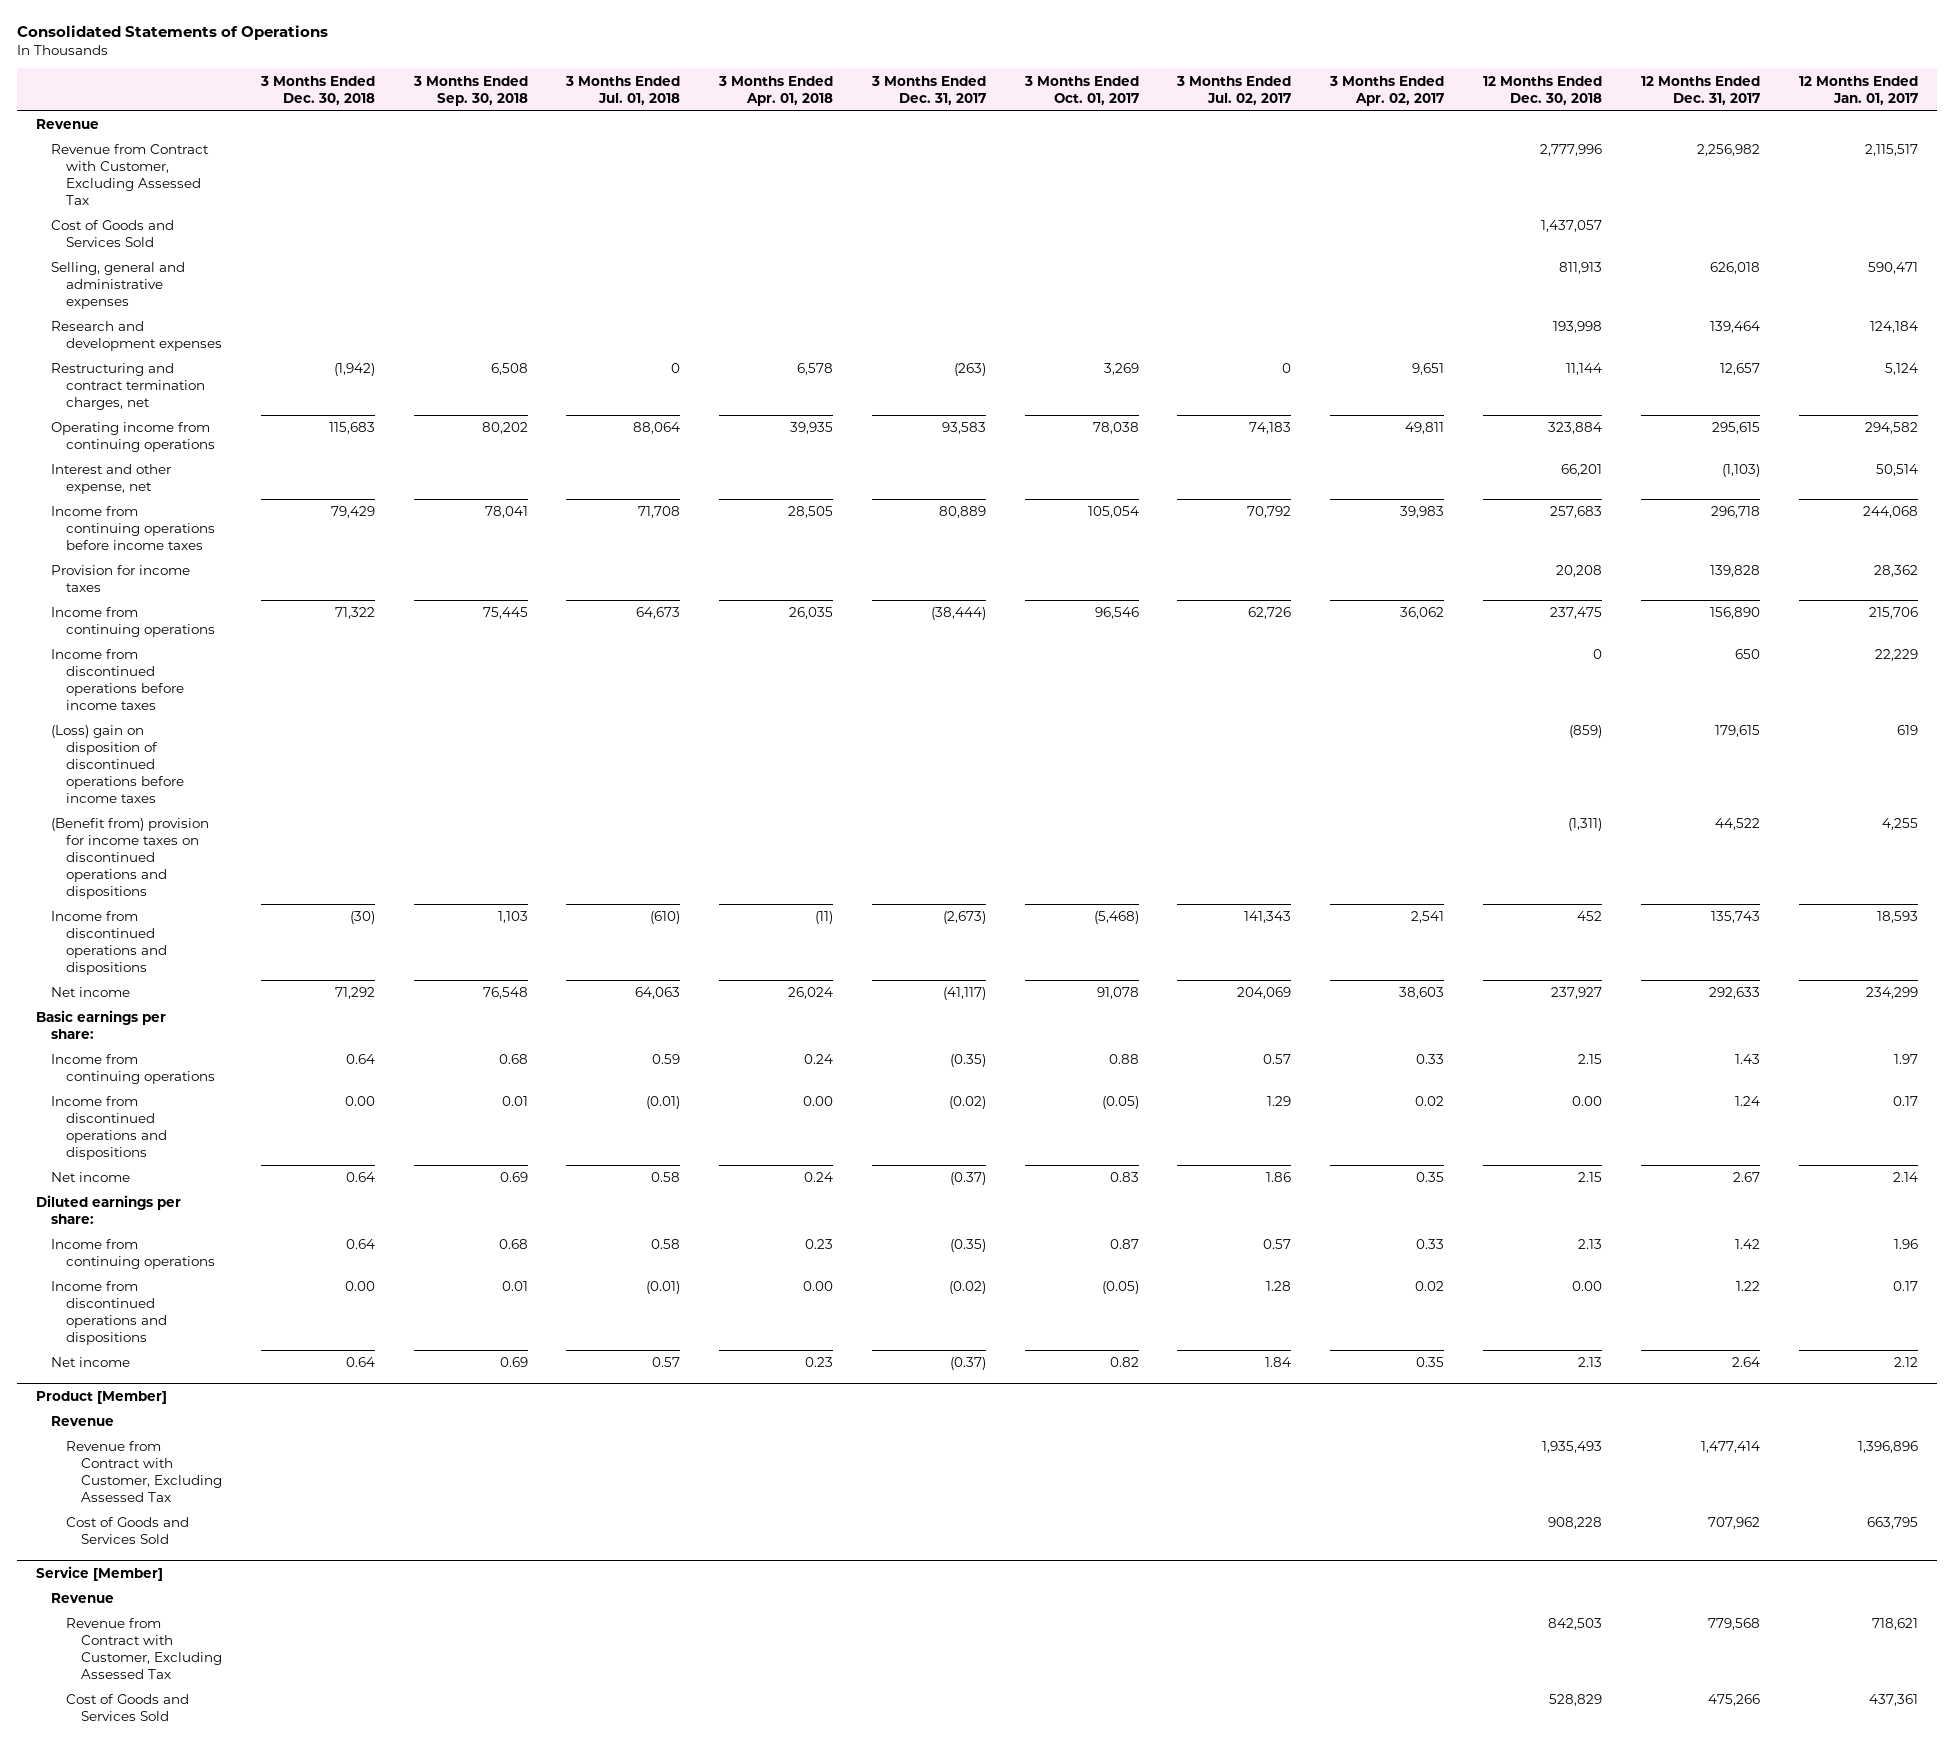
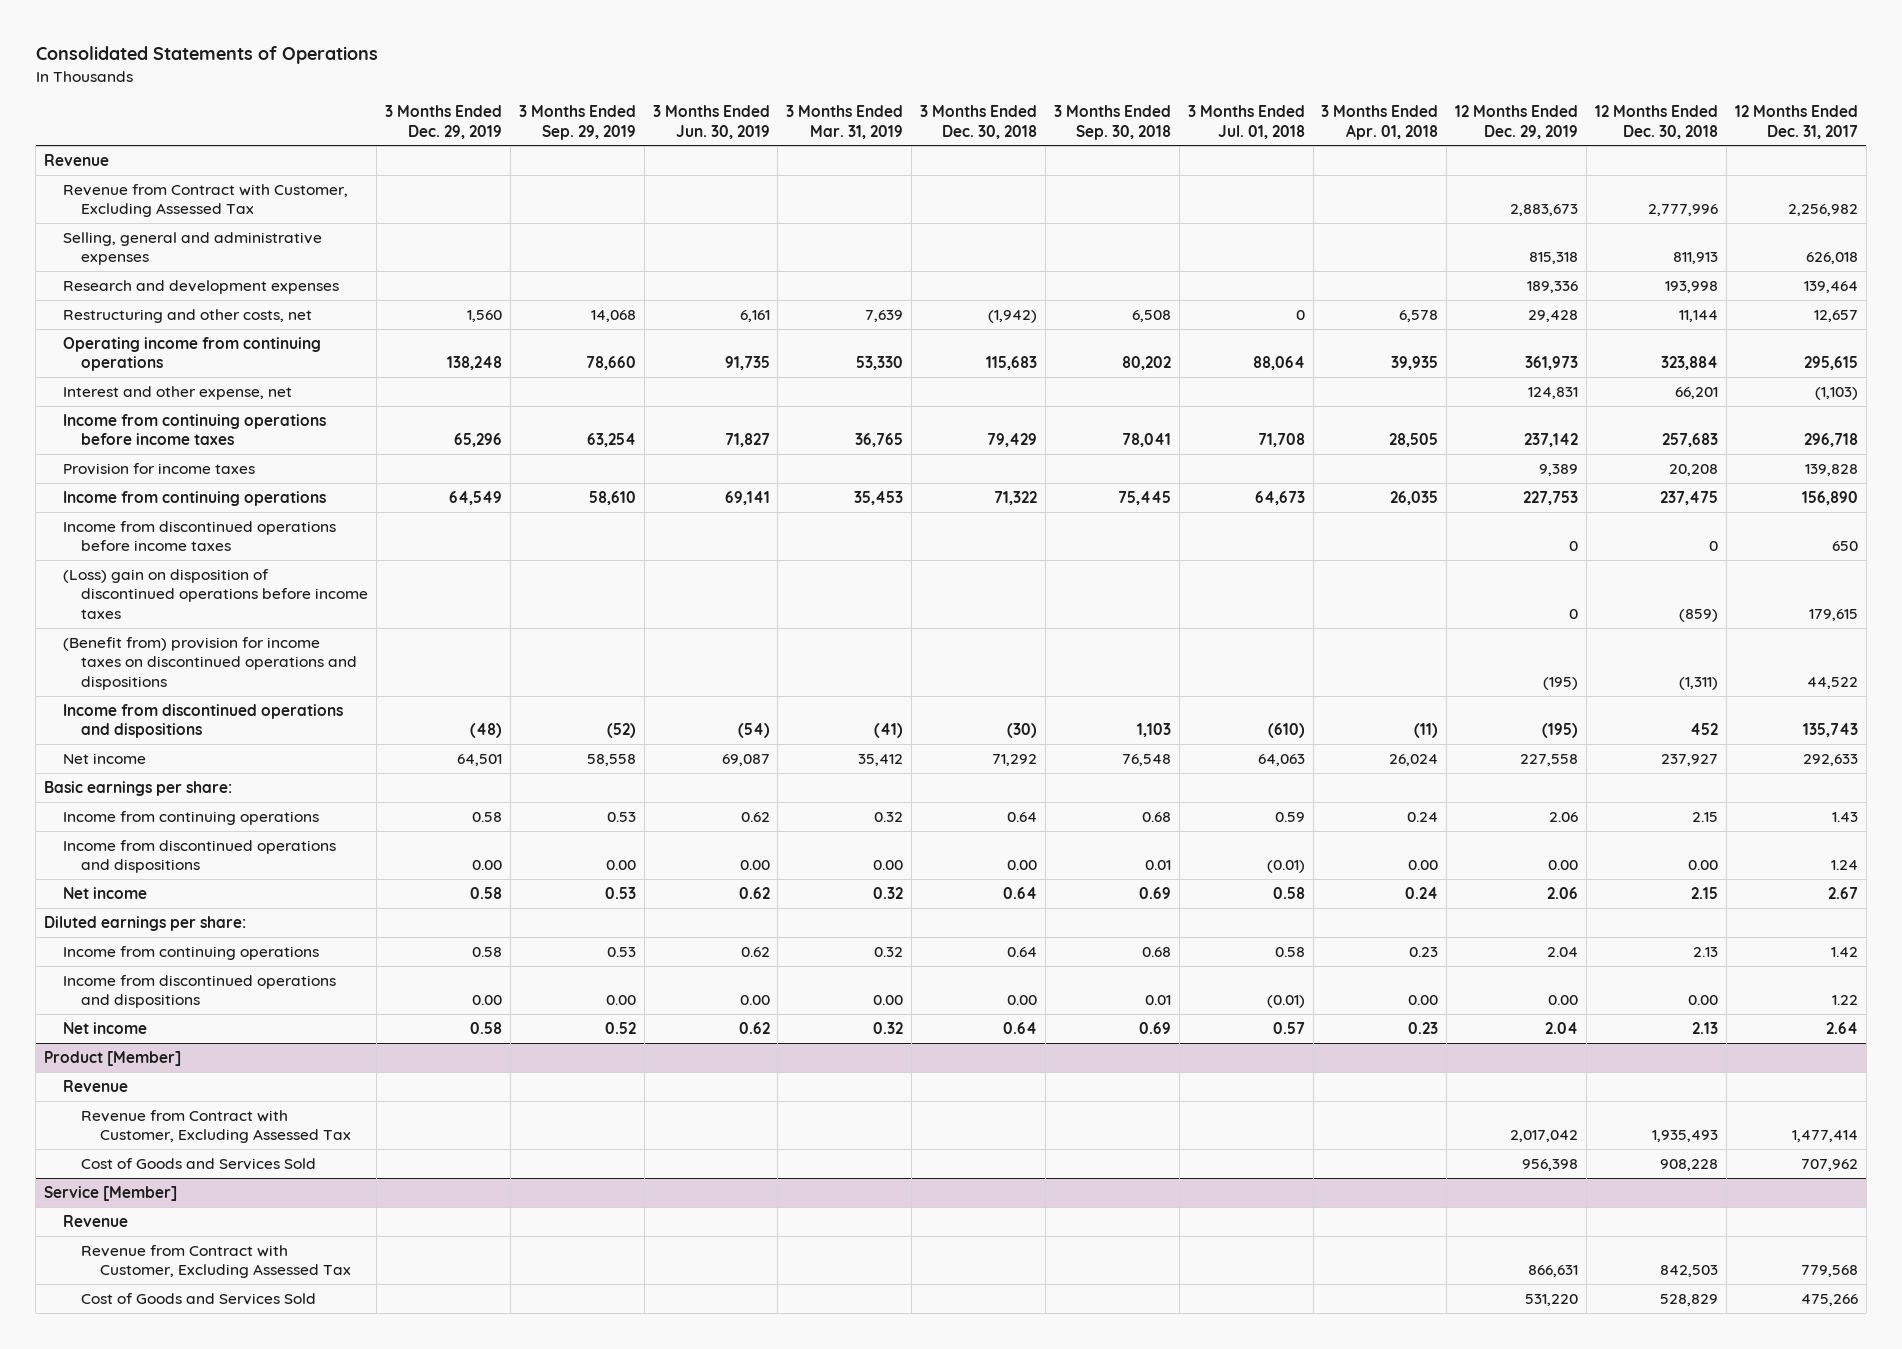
[870,75,986,105] 3 Months Ended Dec. 31, 2017 -> none
[1023,75,1139,105] 3 Months Ended Oct. 01, 2017 -> none
[1176,75,1292,105] 3 Months Ended Jul. 02, 2017 -> none
[1329,75,1445,106] 3 Months Ended Apr. 02, 2017 -> none
[1798,75,1918,105] 12 Months Ended Jan. 01, 2017 -> none
none -> [384,105,502,139] 3 Months Ended Dec. 29, 2019
none -> [518,105,636,140] 3 Months Ended Sep. 29, 2019
none -> [652,105,770,139] 3 Months Ended Jun. 30, 2019
none -> [786,105,904,139] 3 Months Ended Mar. 31, 2019
none -> [1455,105,1579,139] 12 Months Ended Dec. 29, 2019
[51,220,175,248] Cost of Goods and Services Sold -> none
[51,363,205,411] Restructuring and contract termination charges, net -> [62,308,312,323] Restructuring and other costs, net

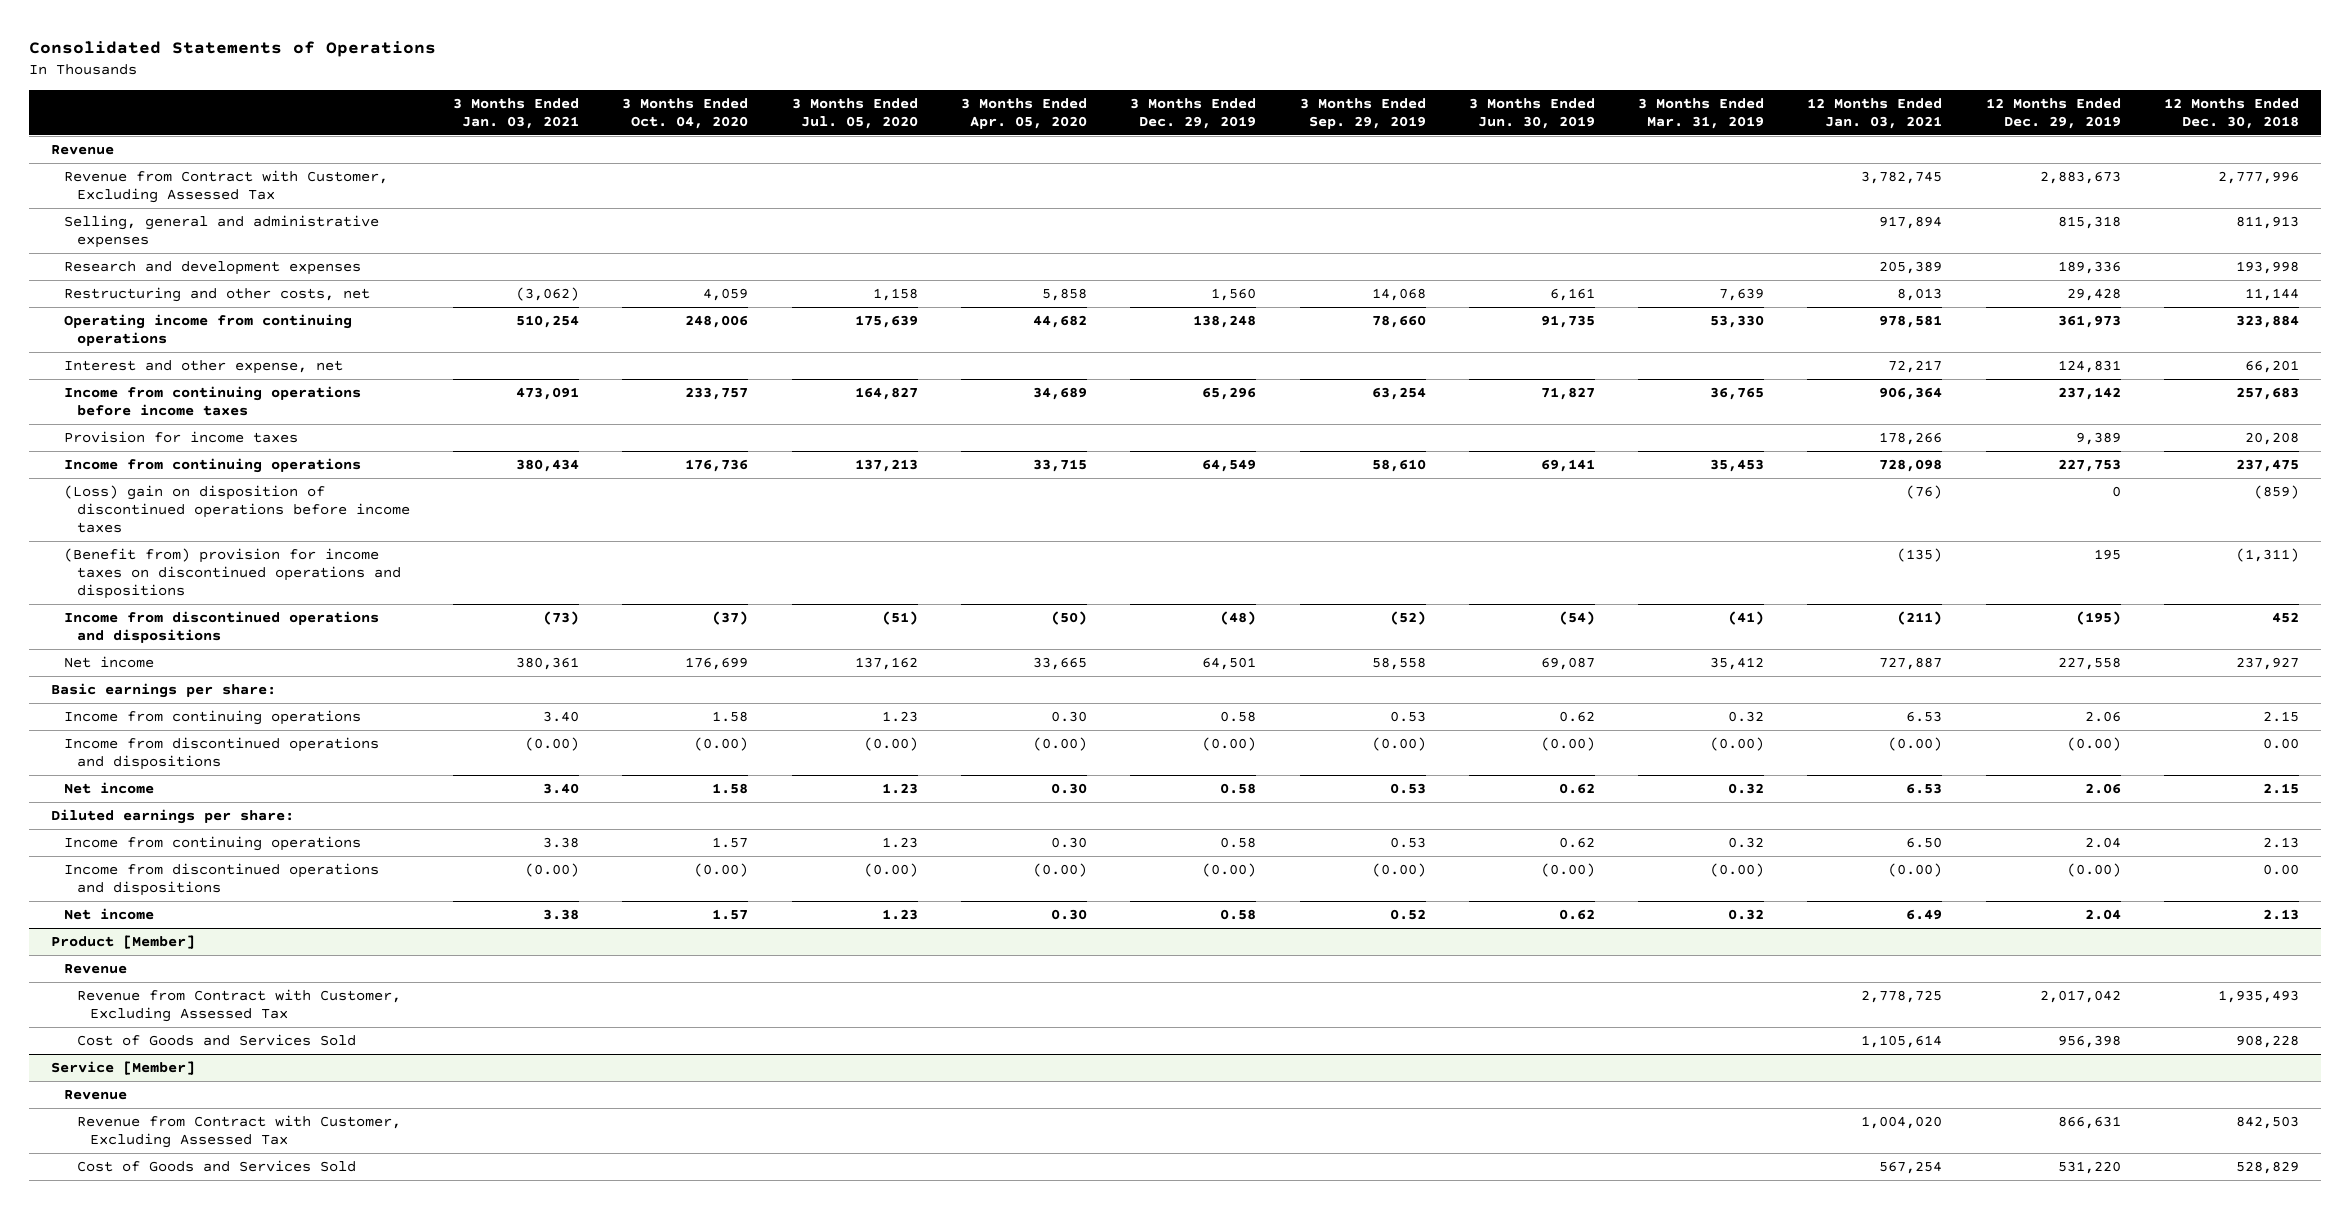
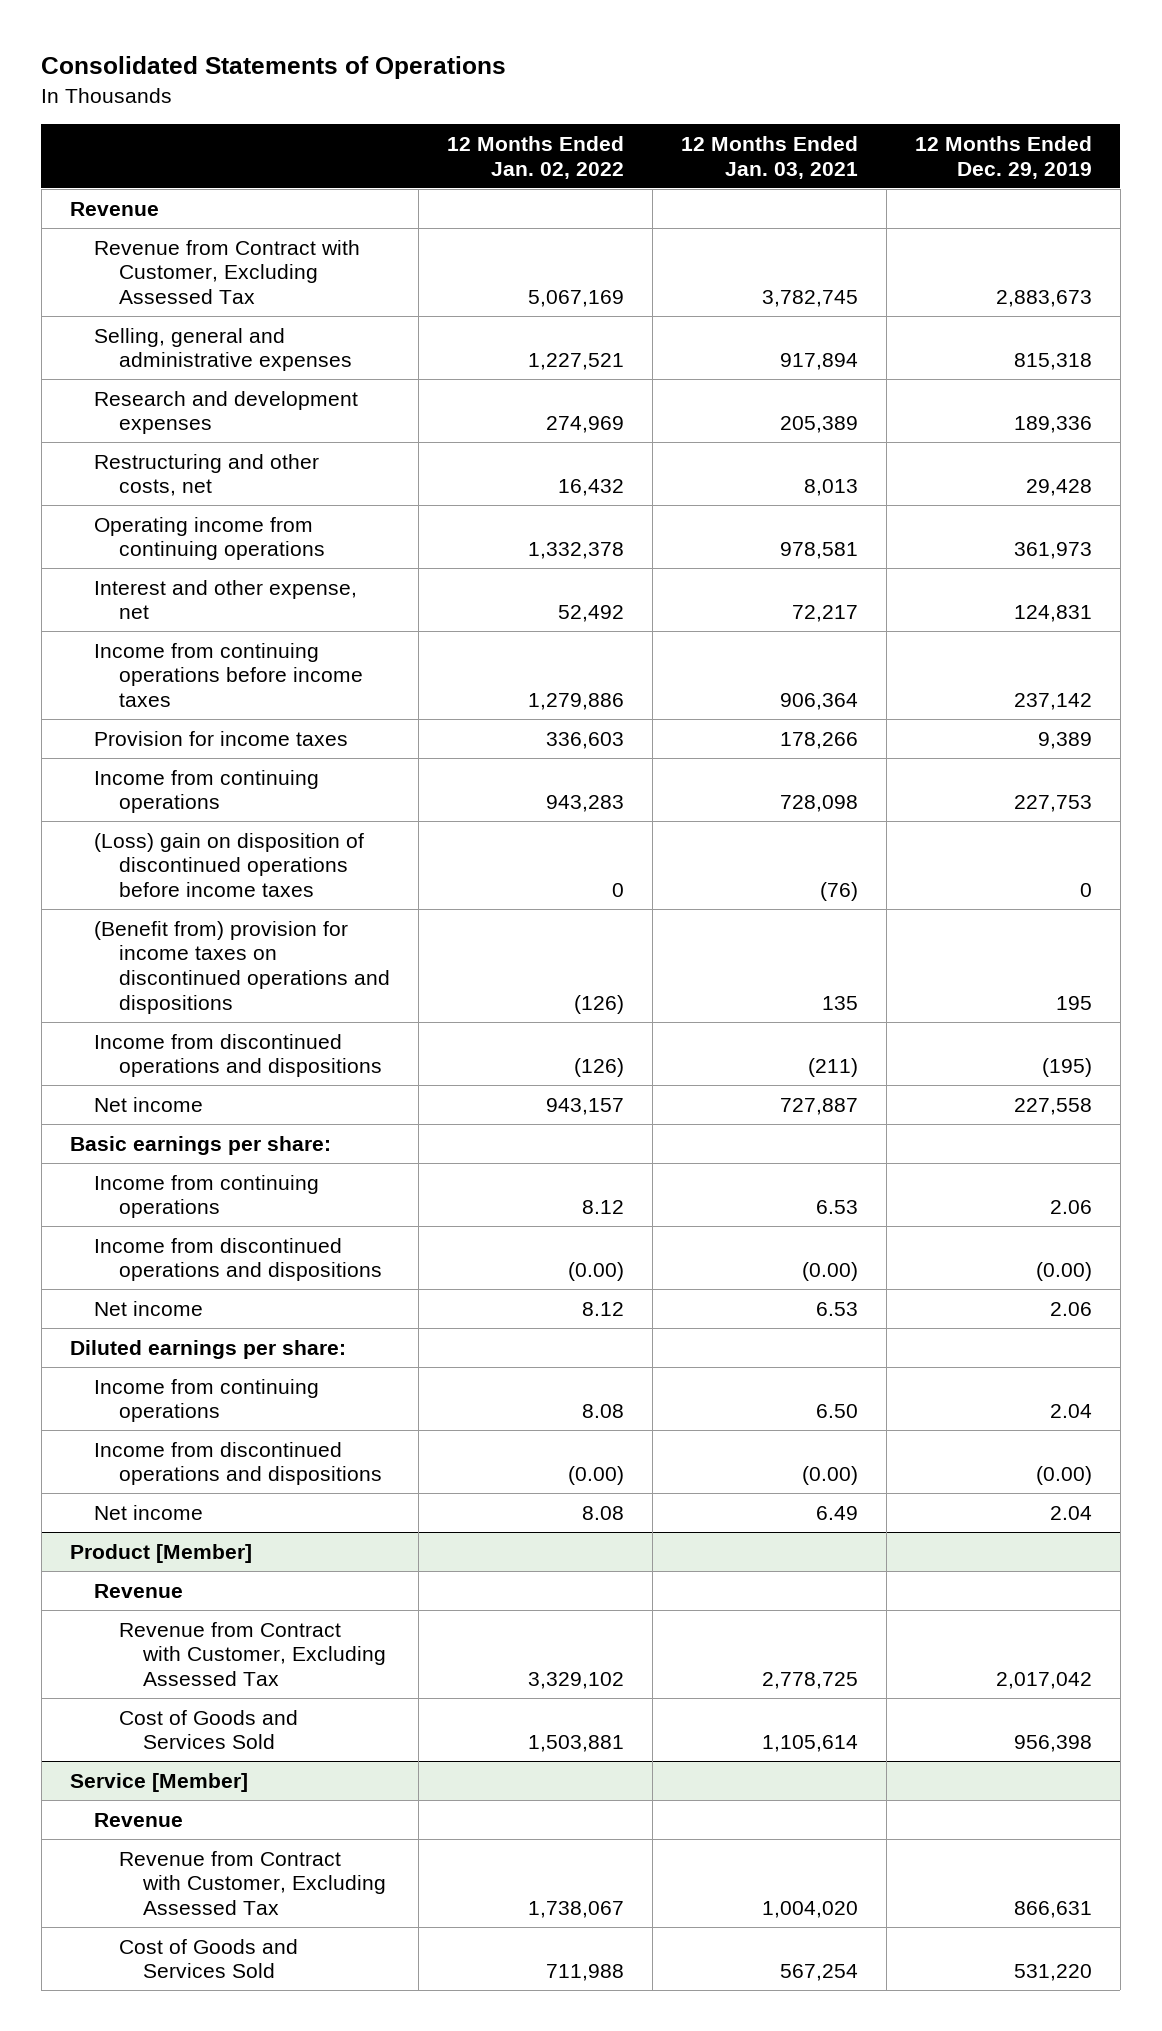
[453,97,580,129] 3 Months Ended Jan. 03, 2021 -> none
[622,97,749,129] 3 Months Ended Oct. 04, 2020 -> none
[791,97,918,129] 3 Months Ended Jul. 05, 2020 -> none
[960,97,1087,129] 3 Months Ended Apr. 05, 2020 -> none
[1130,97,1257,129] 3 Months Ended Dec. 29, 2019 -> none
[1299,97,1426,129] 3 Months Ended Sep. 29, 2019 -> none
[1468,97,1595,129] 3 Months Ended Jun. 30, 2019 -> none
[1638,97,1765,129] 3 Months Ended Mar. 31, 2019 -> none
[2163,97,2299,129] 12 Months Ended Dec. 30, 2018 -> none
none -> [446,135,624,179] 12 Months Ended Jan. 02, 2022
[1897,548,1943,563] (135) -> [821,996,858,1011] 135

